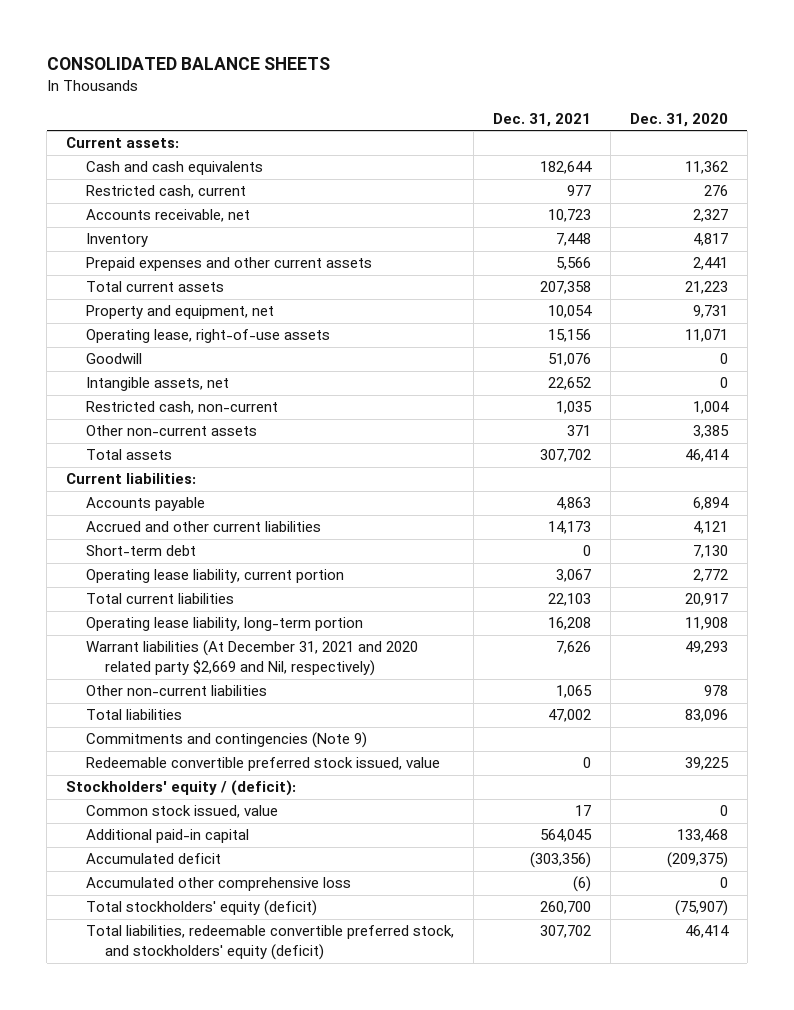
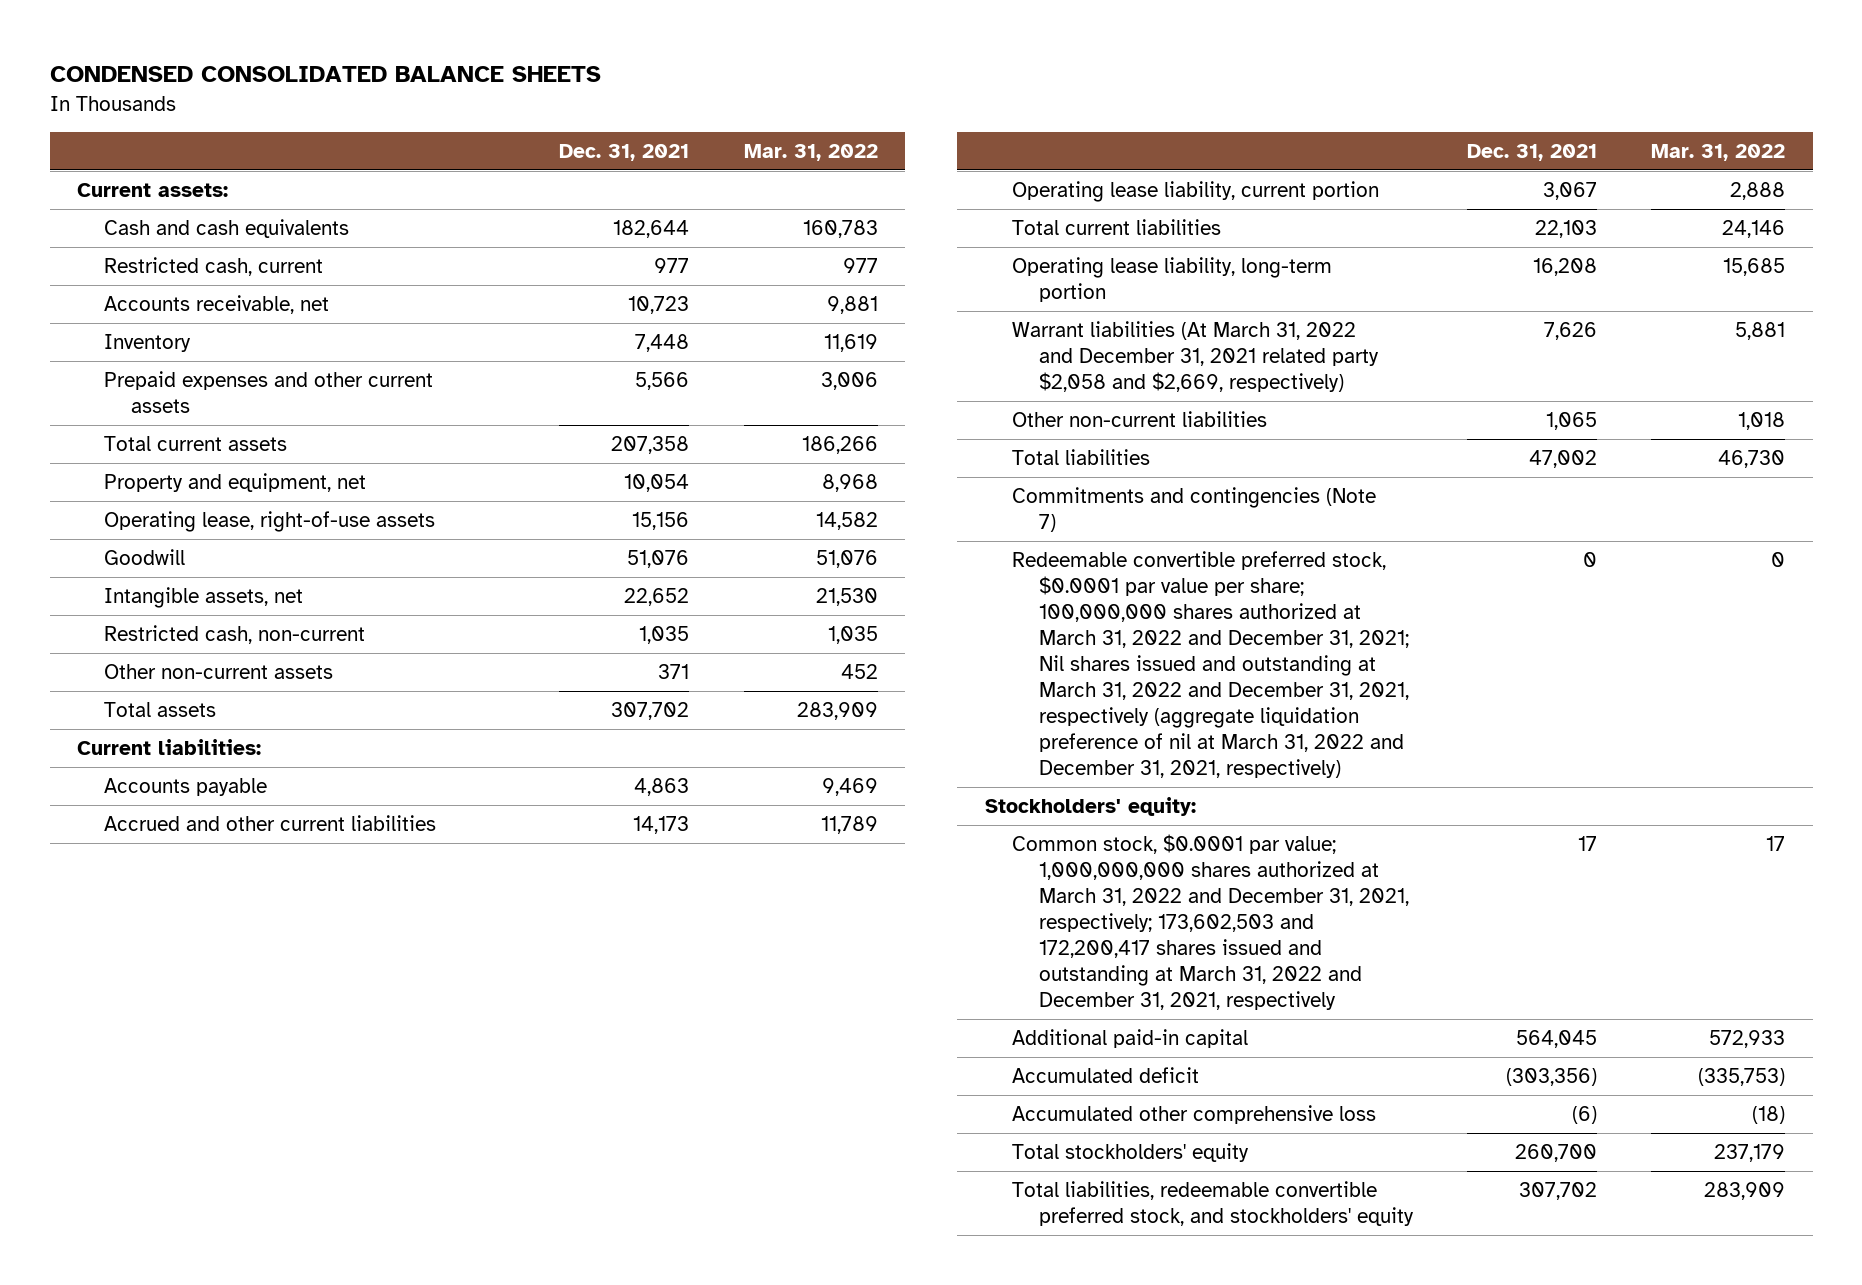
[46,57,330,71] CONSOLIDATED BALANCE SHEETS -> [49,66,601,83] CONDENSED CONSOLIDATED BALANCE SHEETS
[629,112,728,127] Dec. 31, 2020 -> none
none -> [743,143,878,161] Mar. 31, 2022
[85,545,196,557] Short-term debt -> none
[85,640,418,677] Warrant liabilities (At December 31, 2021 and 2020 related party $2,669 and Nil, respectively) -> [1011,321,1379,393] Warrant liabilities (At March 31, 2022 and December 31, 2021 related party $2,058 and $2,669, respectively)
[85,732,367,749] Commitments and contingencies (Note 9) -> [1011,487,1376,533] Commitments and contingencies (Note 7)
[85,757,440,772] Redeemable convertible preferred stock issued, value -> [1011,551,1409,778] Redeemable convertible preferred stock, $0.0001 par value per share; 100,000,000 shares authorized at March 31, 2022 and December 31, 2021; Nil shares issued and outstanding at March 31, 2022 and December 31, 2021, respectively (aggregate liquidation preference of nil at March 31, 2022 and December 31, 2021, respectively)
[66,780,297,797] Stockholders' equity / (deficit): -> [984,797,1196,817] Stockholders' equity:
[85,805,278,819] Common stock issued, value -> [1011,834,1409,1010] Common stock, $0.0001 par value; 1,000,000,000 shares authorized at March 31, 2022 and December 31, 2021, respectively; 173,602,503 and 172,200,417 shares issued and outstanding at March 31, 2022 and December 31, 2021, respectively
[85,900,317,917] Total stockholders' equity (deficit) -> [1011,1143,1249,1163] Total stockholders' equity
[85,925,454,961] Total liabilities, redeemable convertible preferred stock, and stockholders' equity (deficit) -> [1011,1181,1414,1227] Total liabilities, redeemable convertible preferred stock, and stockholders' equity

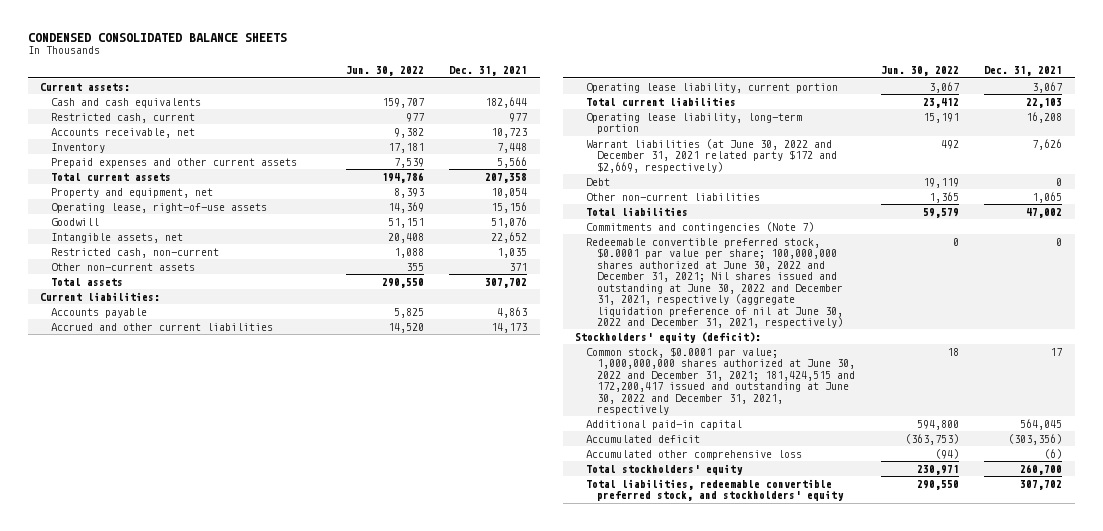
[743,143,878,161] Mar. 31, 2022 -> none
none -> [345,66,424,77] Jun. 30, 2022
[1011,321,1379,393] Warrant liabilities (At March 31, 2022 and December 31, 2021 related party $2,058 and $2,669, respectively) -> [586,138,838,173] Warrant liabilities (at June 30, 2022 and December 31, 2021 related party $172 and $2,669, respectively)
none -> [586,177,611,186] Debt
[1011,551,1409,778] Redeemable convertible preferred stock, $0.0001 par value per share; 100,000,000 shares authorized at March 31, 2022 and December 31, 2021; Nil shares issued and outstanding at March 31, 2022 and December 31, 2021, respectively (aggregate liquidation preference of nil at March 31, 2022 and December 31, 2021, respectively) -> [586,237,844,329] Redeemable convertible preferred stock, $0.0001 par value per share; 100,000,000 shares authorized at June 30, 2022 and December 31, 2021; Nil shares issued and outstanding at June 30, 2022 and December 31, 2021, respectively (aggregate liquidation preference of nil at June 30, 2022 and December 31, 2021, respectively)
[984,797,1196,817] Stockholders' equity: -> [575,331,762,343] Stockholders' equity (deficit):
[1011,834,1409,1010] Common stock, $0.0001 par value; 1,000,000,000 shares authorized at March 31, 2022 and December 31, 2021, respectively; 173,602,503 and 172,200,417 shares issued and outstanding at March 31, 2022 and December 31, 2021, respectively -> [586,346,856,416] Common stock, $0.0001 par value; 1,000,000,000 shares authorized at June 30, 2022 and December 31, 2021; 181,424,515 and 172,200,417 issued and outstanding at June 30, 2022 and December 31, 2021, respectively

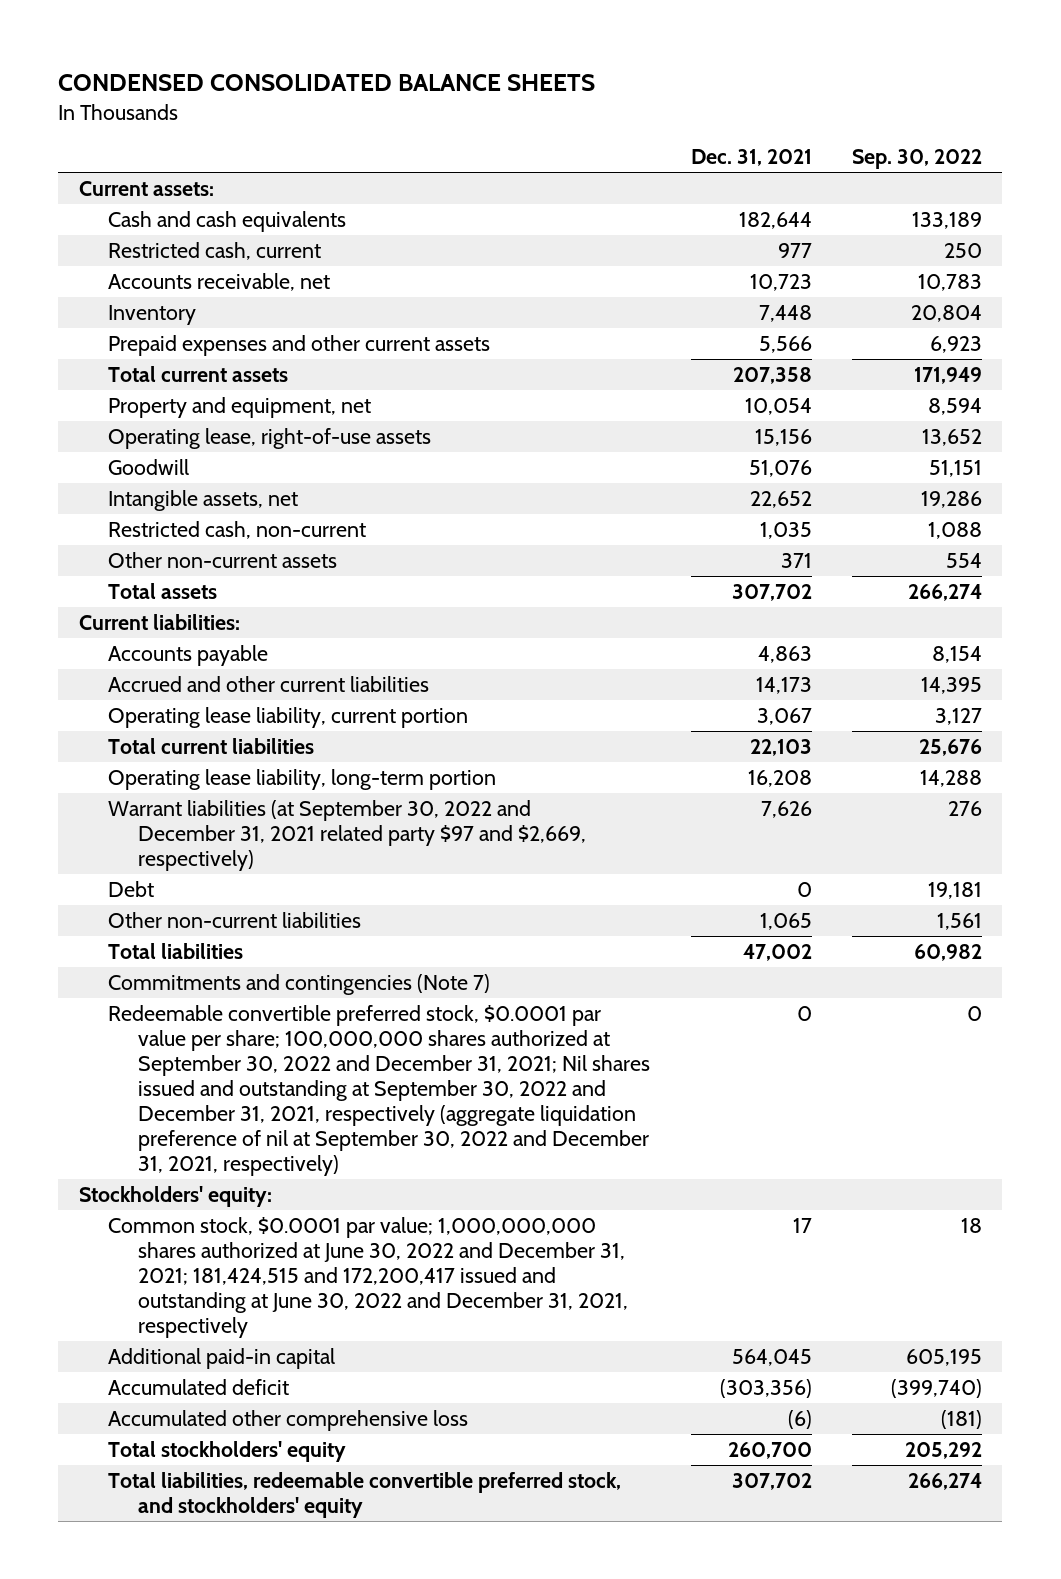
[345,66,424,77] Jun. 30, 2022 -> none
none -> [852,149,983,170] Sep. 30, 2022
[586,138,838,173] Warrant liabilities (at June 30, 2022 and December 31, 2021 related party $172 and $2,669, respectively) -> [108,799,587,871] Warrant liabilities (at September 30, 2022 and December 31, 2021 related party $97 and $2,669, respectively)
[586,237,844,329] Redeemable convertible preferred stock, $0.0001 par value per share; 100,000,000 shares authorized at June 30, 2022 and December 31, 2021; Nil shares issued and outstanding at June 30, 2022 and December 31, 2021, respectively (aggregate liquidation preference of nil at June 30, 2022 and December 31, 2021, respectively) -> [108,1004,651,1176] Redeemable convertible preferred stock, $0.0001 par value per share; 100,000,000 shares authorized at September 30, 2022 and December 31, 2021; Nil shares issued and outstanding at September 30, 2022 and December 31, 2021, respectively (aggregate liquidation preference of nil at September 30, 2022 and December 31, 2021, respectively)
[575,331,762,343] Stockholders' equity (deficit): -> [78,1185,272,1207] Stockholders' equity:

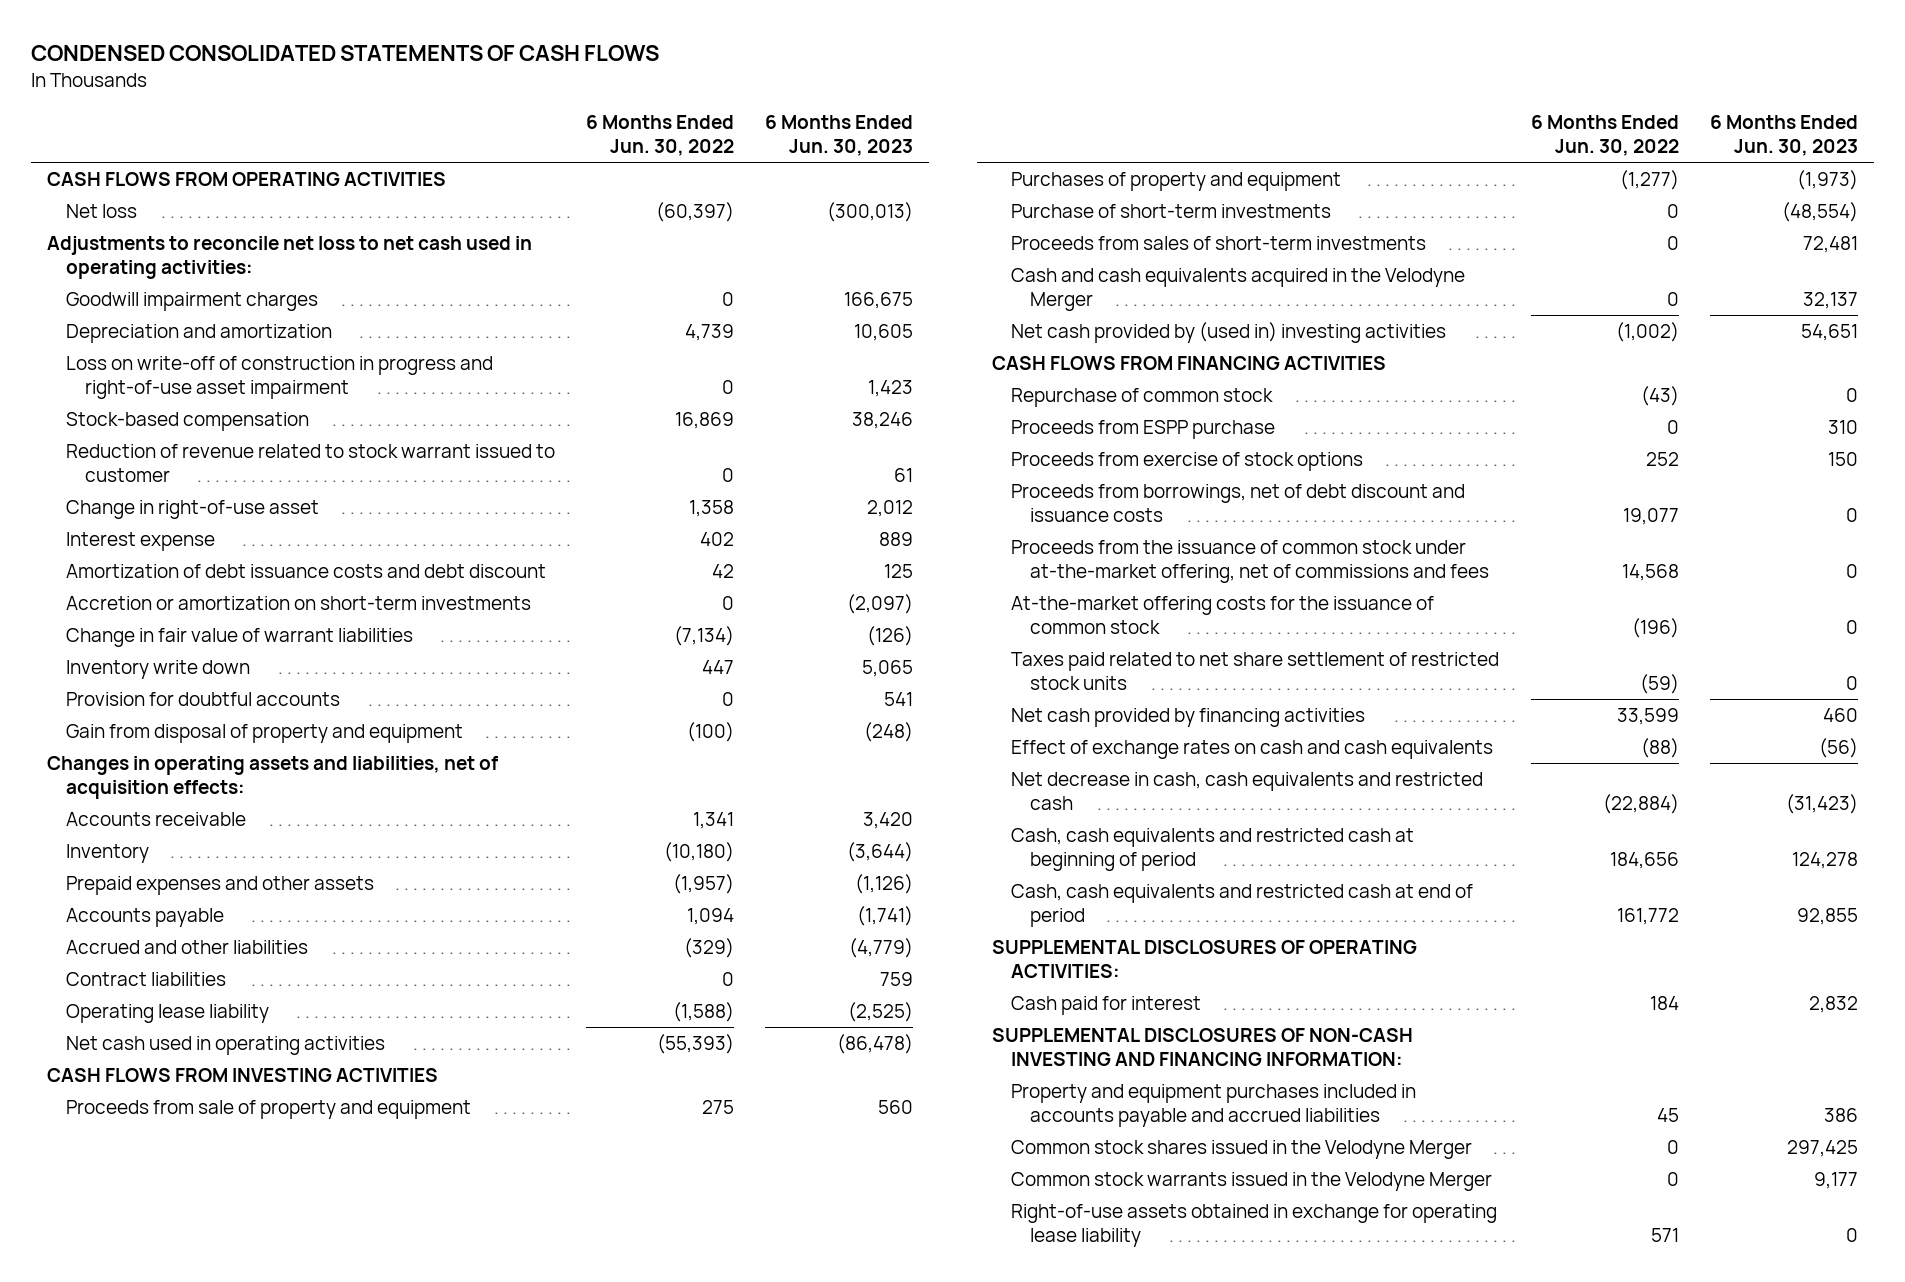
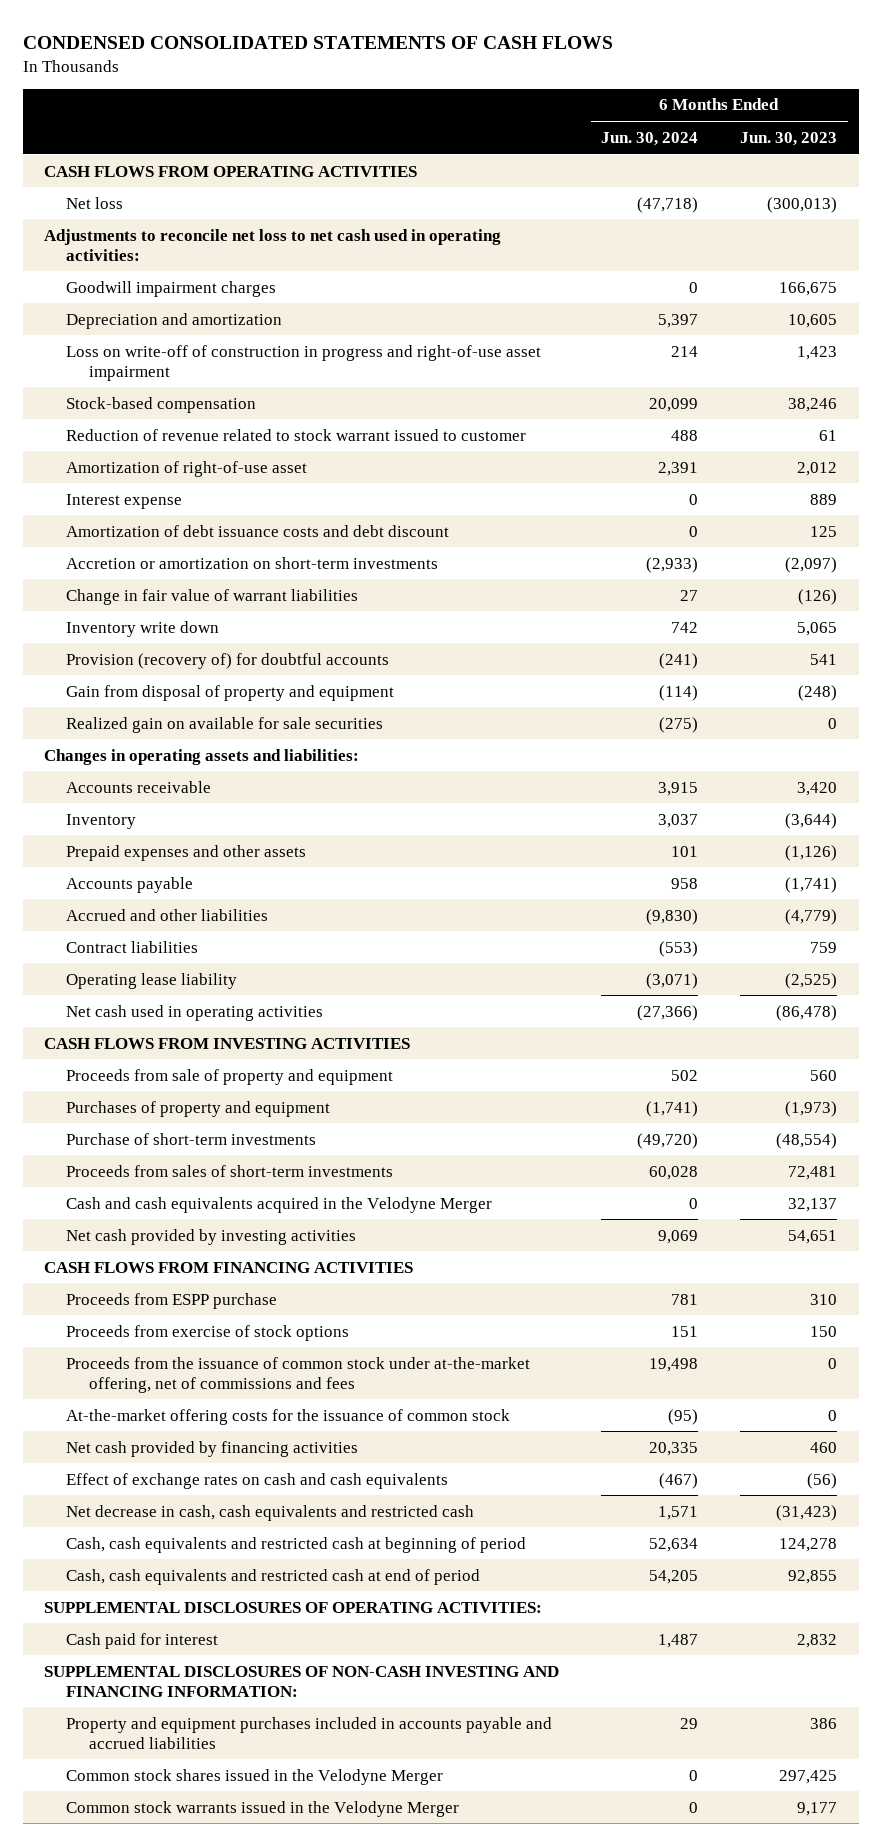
[586,114,735,156] 6 Months Ended Jun. 30, 2022 -> none
none -> [601,131,699,146] Jun. 30, 2024
[65,500,319,520] Change in right-of-use asset -> [66,460,308,477] Amortization of right-of-use asset
[65,692,340,707] Provision for doubtful accounts -> [66,652,390,669] Provision (recovery of) for doubtful accounts
none -> [66,716,384,733] Realized gain on available for sale securities
[47,756,499,800] Changes in operating assets and liabilities, net of acquisition effects: -> [44,748,360,765] Changes in operating assets and liabilities:
[1011,322,1447,344] Net cash provided by (used in) investing activities -> [66,1228,357,1245] Net cash provided by investing activities
[1011,388,1274,408] Repurchase of common stock -> none
[1011,484,1466,523] Proceeds from borrowings, net of debt discount and issuance costs -> none
[1011,652,1500,691] Taxes paid related to net share settlement of restricted stock units -> none
[1011,1204,1498,1248] Right-of-use assets obtained in exchange for operating lease liability -> none

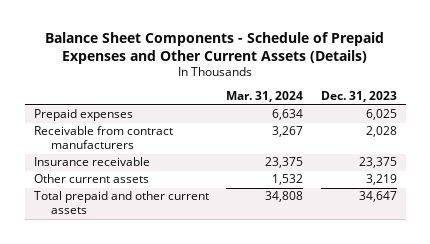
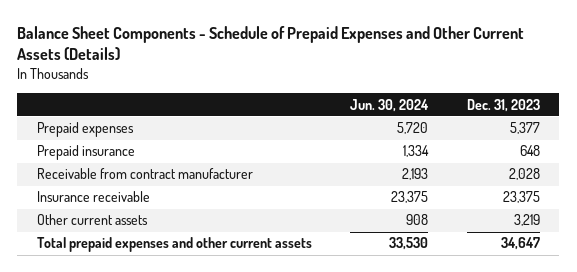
[226,91,304,103] Mar. 31, 2024 -> none
none -> [350,98,430,112] Jun. 30, 2024
[365,109,397,121] 6,025 -> [510,122,541,135] 5,377
none -> [36,145,135,161] Prepaid insurance
[33,126,173,150] Receivable from contract manufacturers -> [36,168,253,180] Receivable from contract manufacturer
[33,191,209,215] Total prepaid and other current assets -> [36,237,312,253] Total prepaid expenses and other current assets

